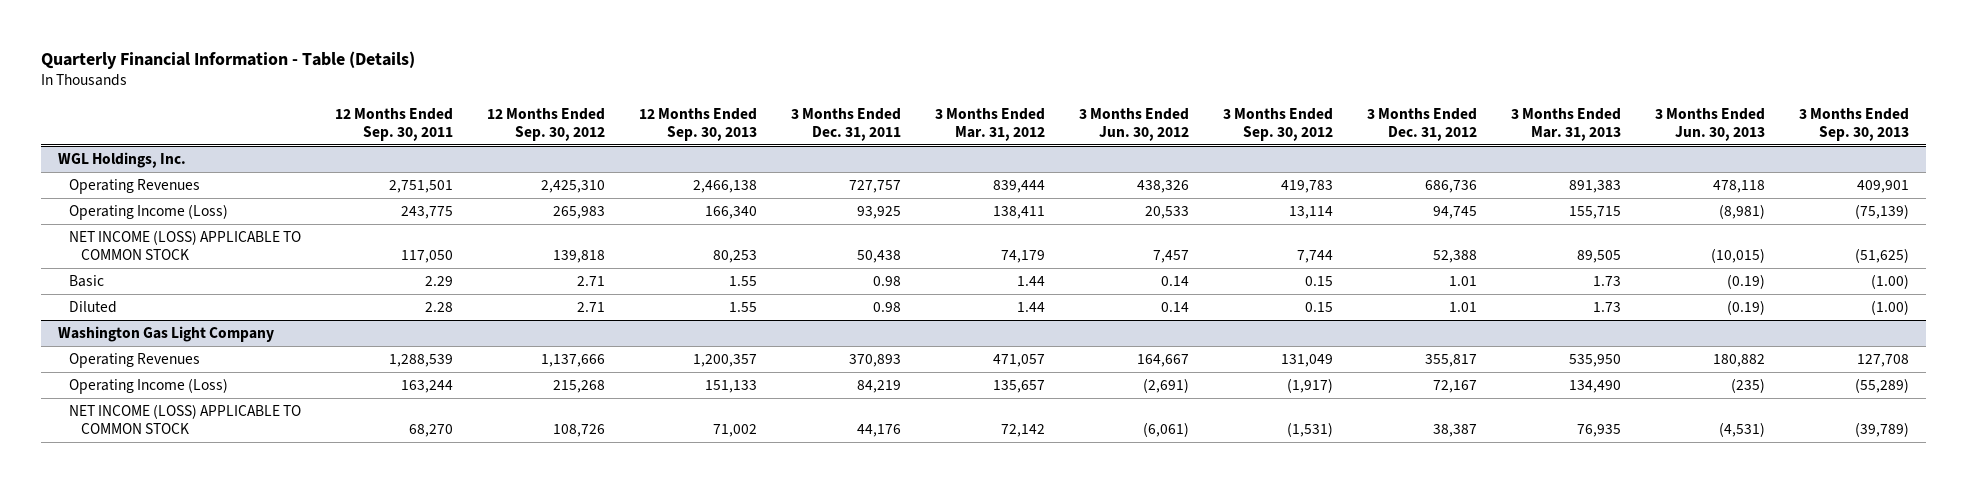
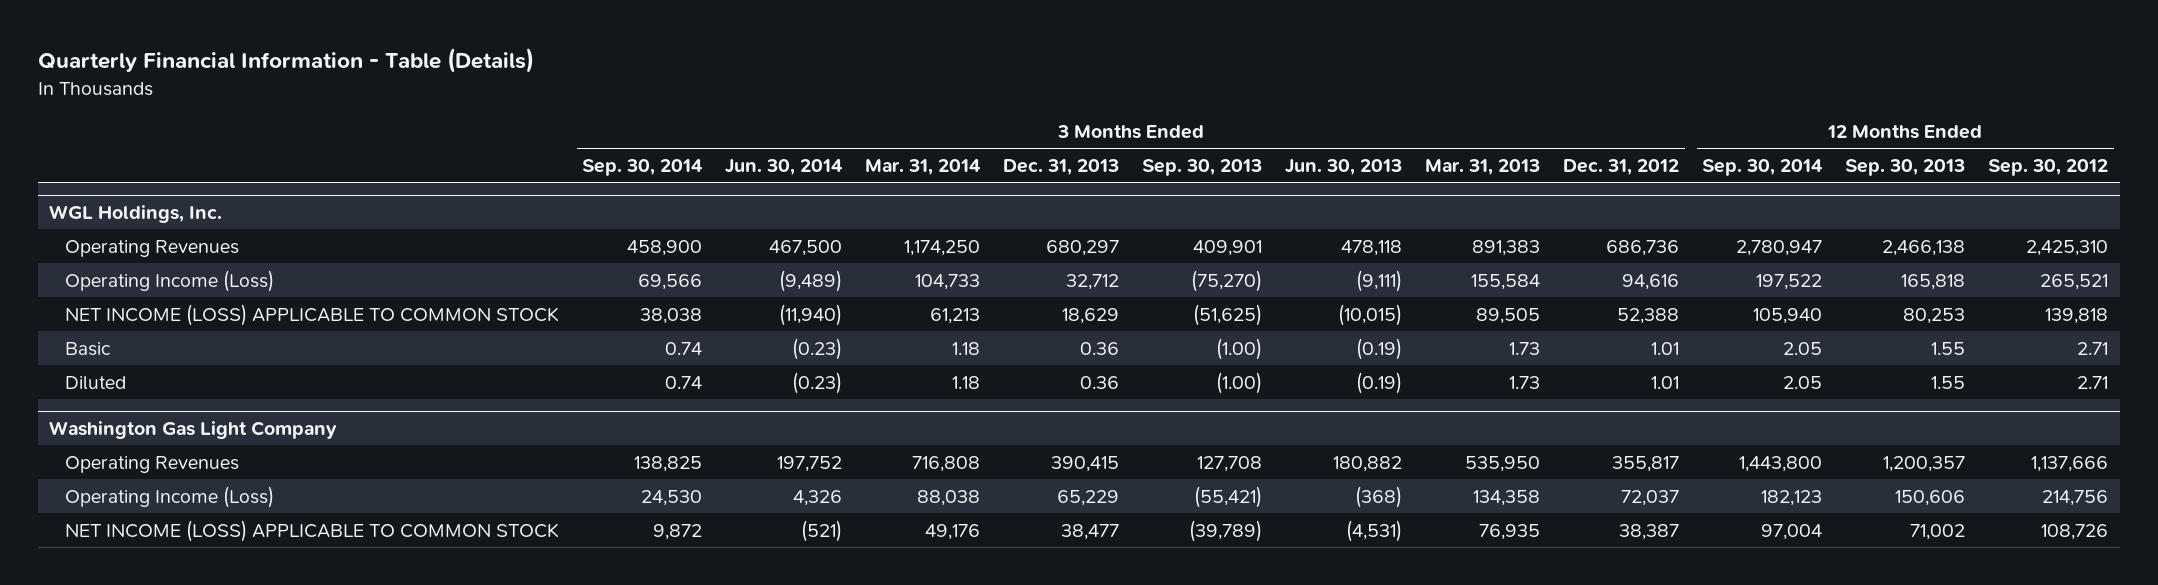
[335,107,454,141] 12 Months Ended Sep. 30, 2011 -> none
[791,107,902,141] 3 Months Ended Dec. 31, 2011 -> none
[935,107,1046,141] 3 Months Ended Mar. 31, 2012 -> none
[1079,107,1190,141] 3 Months Ended Jun. 30, 2012 -> none
[1223,107,1334,141] 3 Months Ended Sep. 30, 2012 -> none
none -> [582,158,704,176] Sep. 30, 2014
none -> [725,158,844,175] Jun. 30, 2014
none -> [865,158,982,175] Mar. 31, 2014
none -> [1003,158,1120,175] Dec. 31, 2013
none -> [1702,158,1824,176] Sep. 30, 2014
[553,205,606,219] 265,983 -> [2040,273,2109,290] 265,521
[705,205,758,219] 166,340 -> [1901,273,1966,290] 165,818
[1433,205,1478,219] 94,745 -> [1622,273,1680,290] 94,616
[1569,205,1622,219] 155,715 -> [1471,273,1541,290] 155,584
[1719,203,1766,219] (8,981) -> [1356,269,1403,292] (9,111)
[1855,203,1910,219] (75,139) -> [1191,269,1263,292] (75,270)
[553,379,606,393] 215,268 -> [2042,489,2109,506] 214,756
[705,379,758,393] 151,133 -> [1895,489,1966,506] 150,606
[1433,379,1478,393] 72,167 -> [1621,489,1680,506] 72,037
[1569,379,1622,393] 134,490 -> [1473,489,1541,506] 134,358
[1731,377,1766,393] (235) -> [1355,485,1403,508] (368)
[1855,377,1910,393] (55,289) -> [1194,485,1263,508] (55,421)

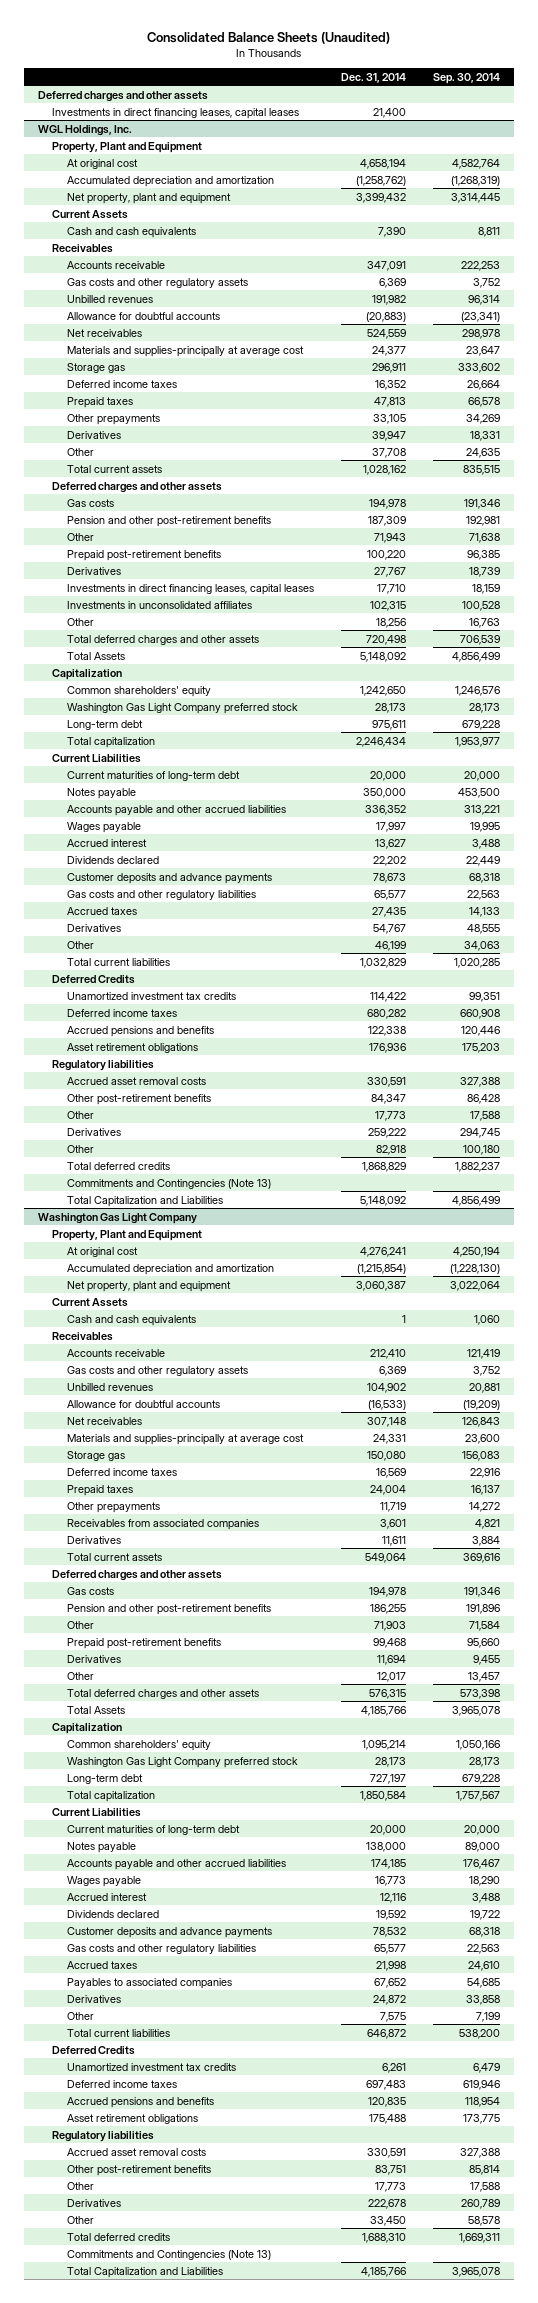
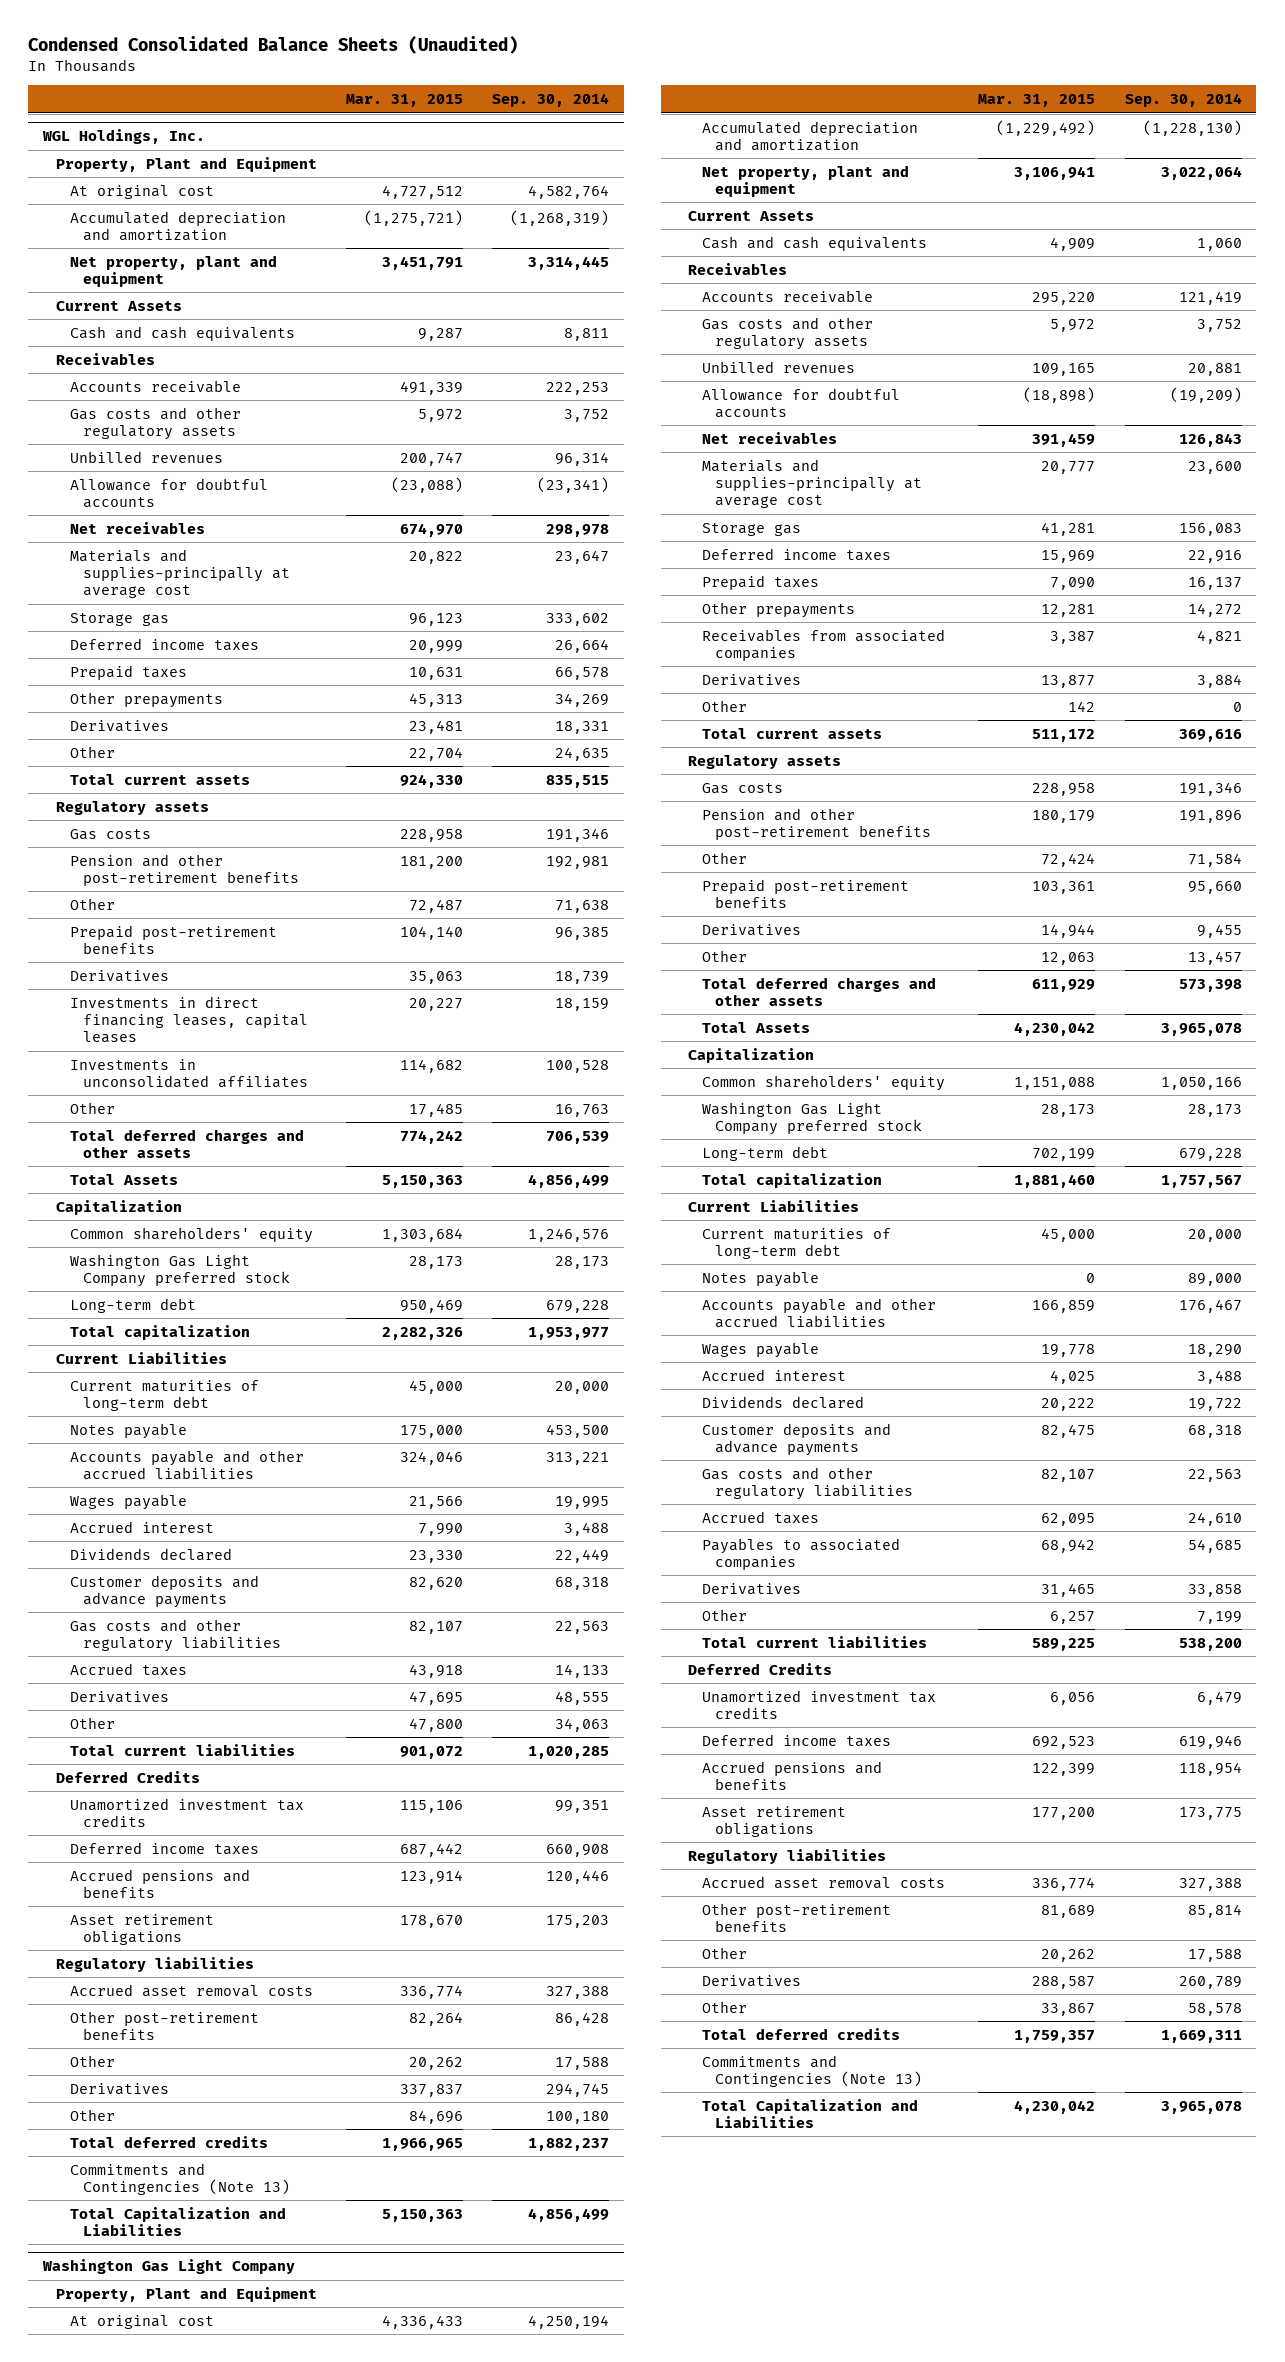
[146,31,390,44] Consolidated Balance Sheets (Unaudited) -> [28,36,519,55] Condensed Consolidated Balance Sheets (Unaudited)
[340,72,406,83] Dec. 31, 2014 -> none
none -> [346,94,464,108] Mar. 31, 2015
[37,90,208,102] Deferred charges and other assets -> none
[52,107,300,119] Investments in direct financing leases, capital leases -> none
[52,481,223,493] Deferred charges and other assets -> none
none -> [56,800,210,815] Regulatory assets
none -> [701,699,747,712] Other
[52,1569,223,1581] Deferred charges and other assets -> none
none -> [688,754,842,769] Regulatory assets

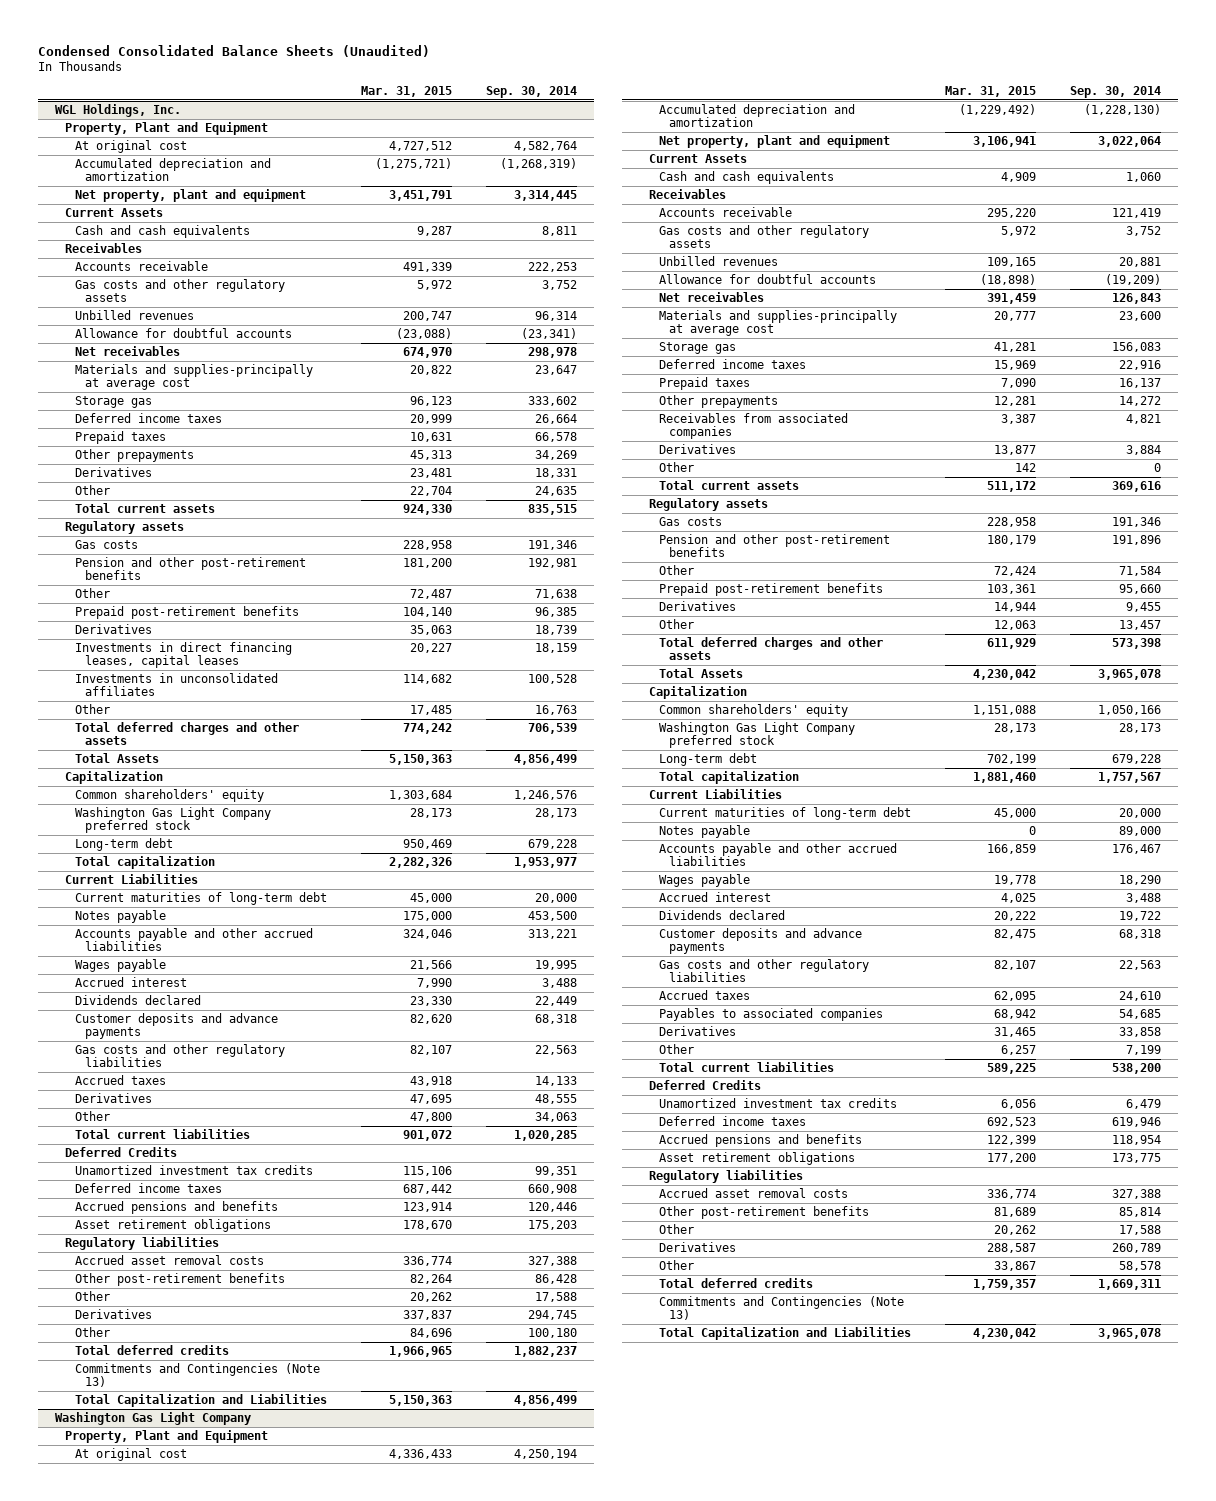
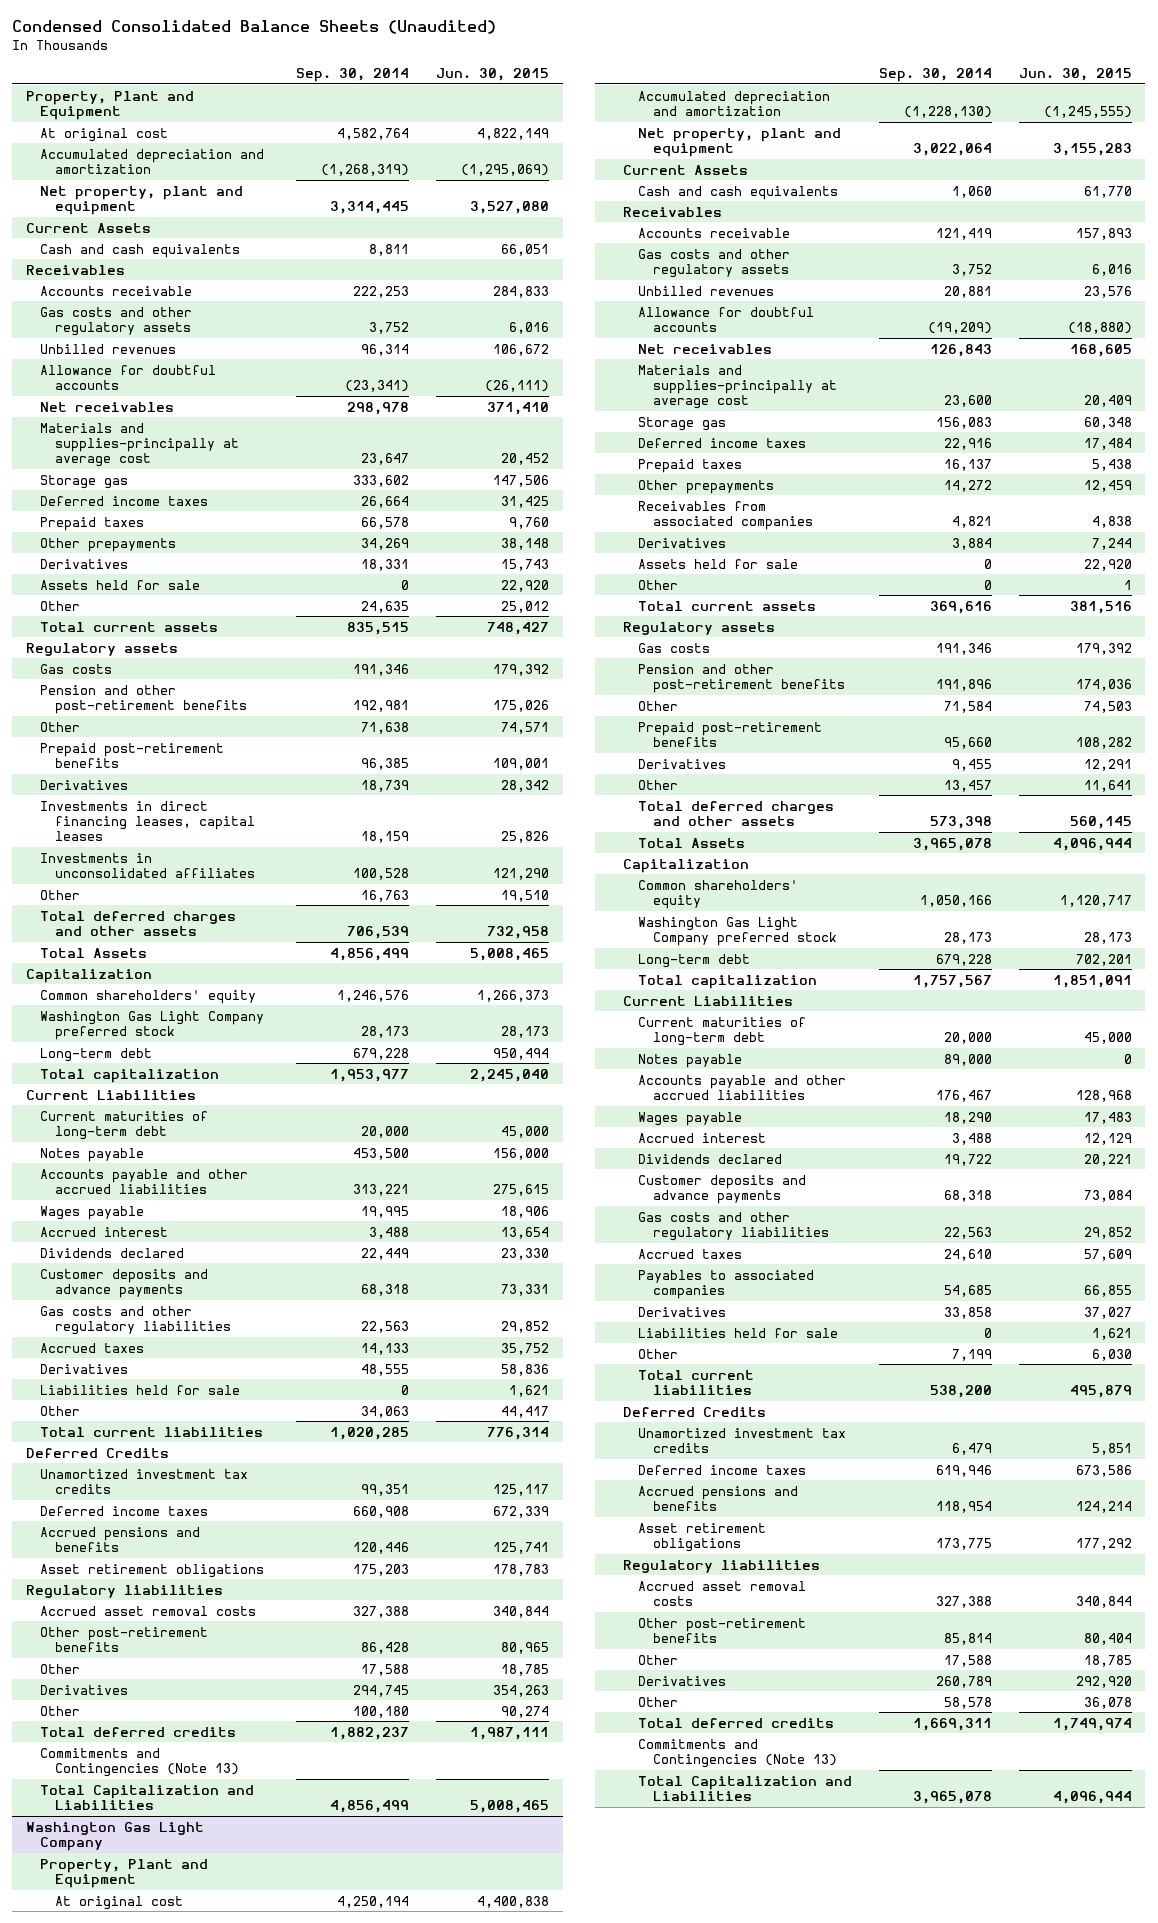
[361,86,453,98] Mar. 31, 2015 -> none
none -> [436,68,550,82] Jun. 30, 2015
[54,103,181,117] WGL Holdings, Inc. -> none
none -> [40,579,201,590] Assets held for sale
none -> [40,1384,241,1395] Liabilities held for sale
none -> [638,558,799,569] Assets held for sale
none -> [638,1327,839,1338] Liabilities held for sale

